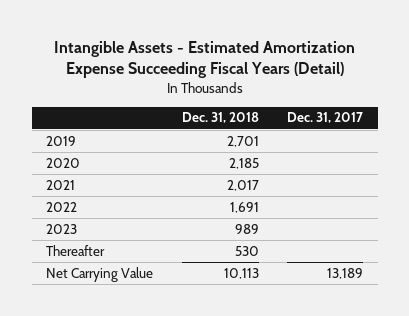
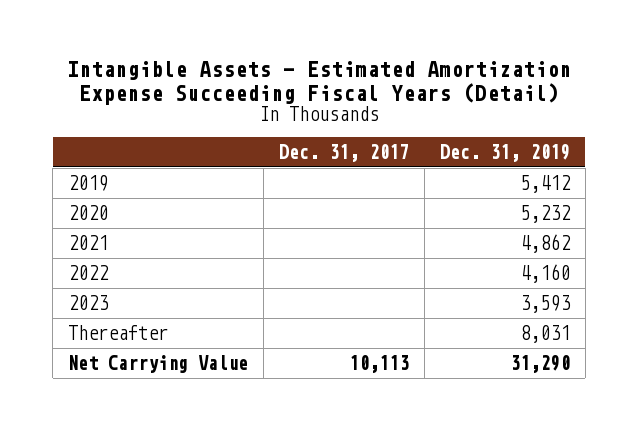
[181,112,259,124] Dec. 31, 2018 -> none
none -> [439,143,570,162] Dec. 31, 2019
[327,267,364,279] 13,189 -> [348,355,409,374] 10,113

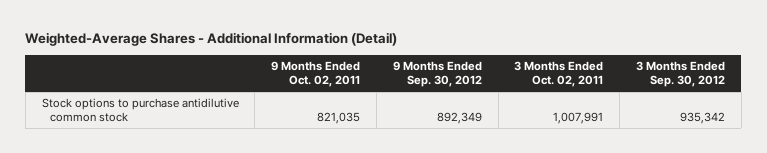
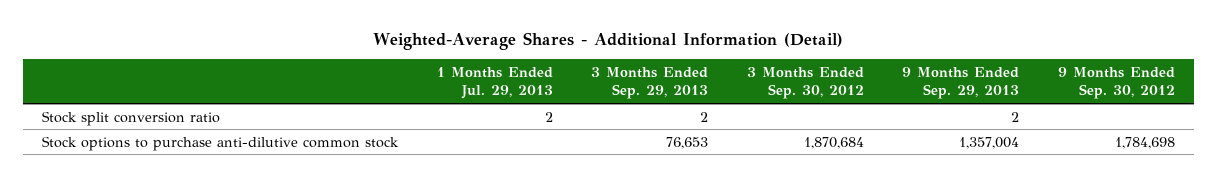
[271,61,361,88] 9 Months Ended Oct. 02, 2011 -> none
[514,61,604,88] 3 Months Ended Oct. 02, 2011 -> none
none -> [436,66,553,100] 1 Months Ended Jul. 29, 2013
none -> [591,66,709,100] 3 Months Ended Sep. 29, 2013
none -> [902,66,1020,100] 9 Months Ended Sep. 29, 2013
none -> [41,110,220,126] Stock split conversion ratio
[41,98,239,123] Stock options to purchase antidilutive common stock -> [41,135,399,151] Stock options to purchase anti-dilutive common stock
[436,112,482,125] 892,349 -> [1114,136,1175,149] 1,784,698
[680,112,726,125] 935,342 -> [803,136,864,149] 1,870,684

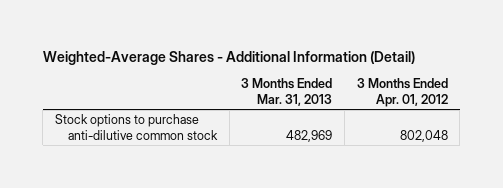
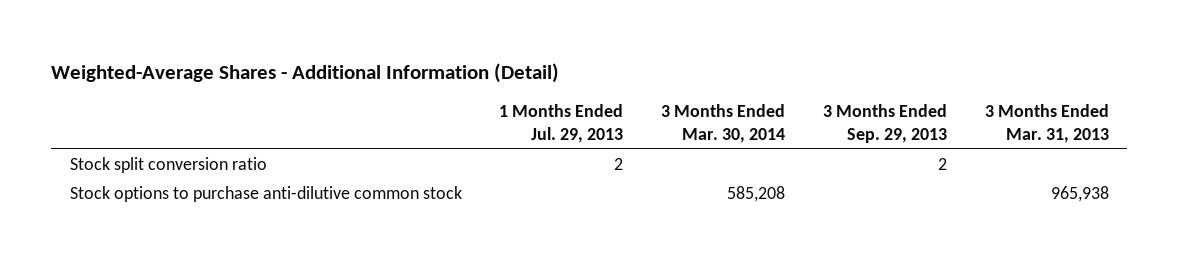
[356,78,448,108] 3 Months Ended Apr. 01, 2012 -> none
none -> [499,104,624,144] 1 Months Ended Jul. 29, 2013
none -> [661,104,786,144] 3 Months Ended Mar. 30, 2014
none -> [822,104,947,144] 3 Months Ended Sep. 29, 2013
none -> [69,157,267,174] Stock split conversion ratio
[286,129,333,142] 482,969 -> [1050,186,1109,203] 965,938

